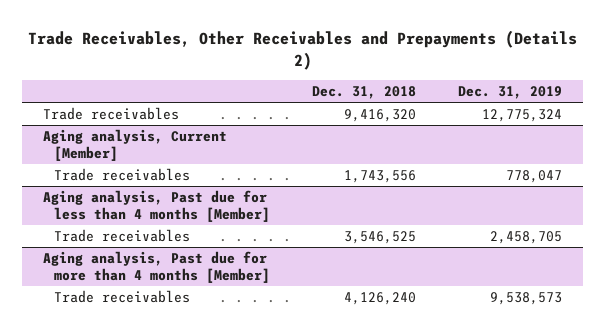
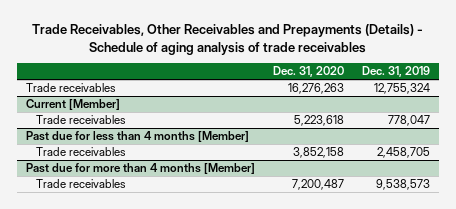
[27,30,577,71] Trade Receivables, Other Receivables and Prepayments (Details 2) -> [32,24,424,56] Trade Receivables, Other Receivables and Prepayments (Details) - Schedule of aging analysis of trade receivables
[312,86,417,100] Dec. 31, 2018 -> none
none -> [273,66,345,78] Dec. 31, 2020
[482,108,563,122] 12,775,324 -> [374,83,431,95] 12,755,324
[43,128,228,162] Aging analysis, Current [Member] -> [25,99,120,111] Current [Member]
[43,189,271,223] Aging analysis, Past due for less than 4 months [Member] -> [25,131,249,143] Past due for less than 4 months [Member]
[43,250,271,284] Aging analysis, Past due for more than 4 months [Member] -> [25,163,255,175] Past due for more than 4 months [Member]

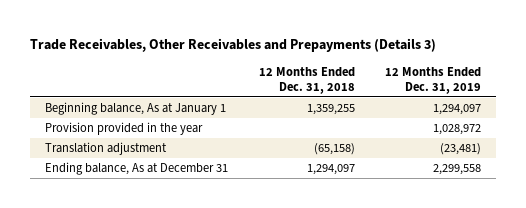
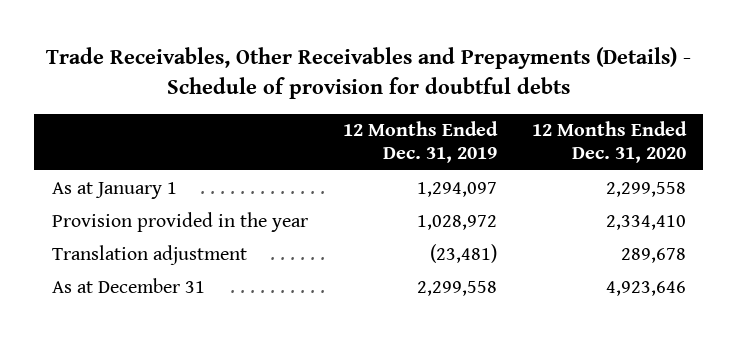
[30,38,437,53] Trade Receivables, Other Receivables and Prepayments (Details 3) -> [45,47,691,100] Trade Receivables, Other Receivables and Prepayments (Details) - Schedule of provision for doubtful debts
[258,66,355,94] 12 Months Ended Dec. 31, 2018 -> none
none -> [531,121,687,164] 12 Months Ended Dec. 31, 2020
[45,101,227,115] Beginning balance, As at January 1 -> [51,181,177,199] As at January 1
[45,161,229,175] Ending balance, As at December 31 -> [51,277,205,293] As at December 31

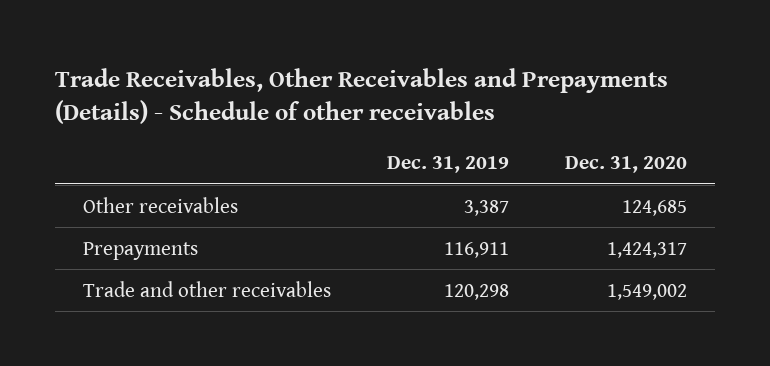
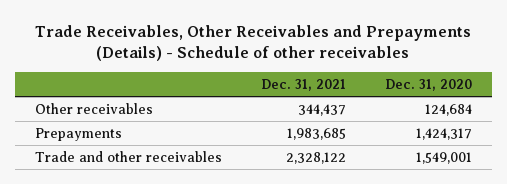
[386,155,509,173] Dec. 31, 2019 -> none
none -> [260,78,346,91] Dec. 31, 2021
[622,199,688,216] 124,685 -> [425,103,473,116] 124,684
[607,283,688,300] 1,549,002 -> [416,151,473,164] 1,549,001

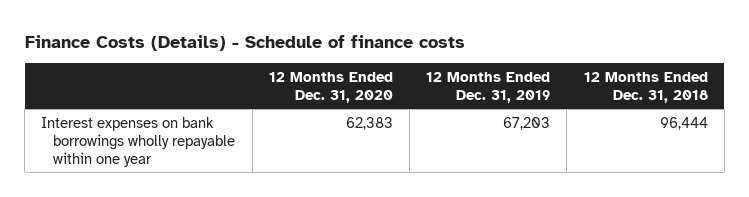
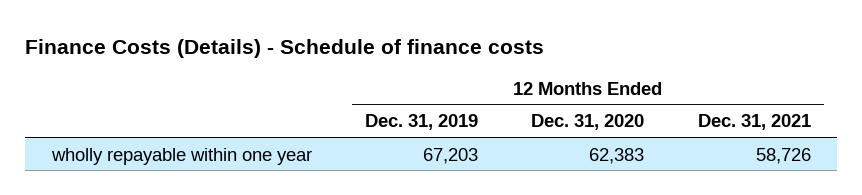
[583,71,708,103] 12 Months Ended Dec. 31, 2018 -> none
none -> [697,114,811,131] Dec. 31, 2021
[41,116,236,167] Interest expenses on bank borrowings wholly repayable within one year -> [50,147,312,165] wholly repayable within one year

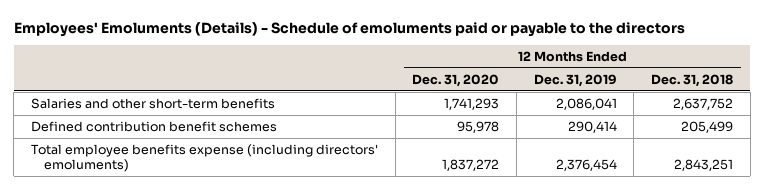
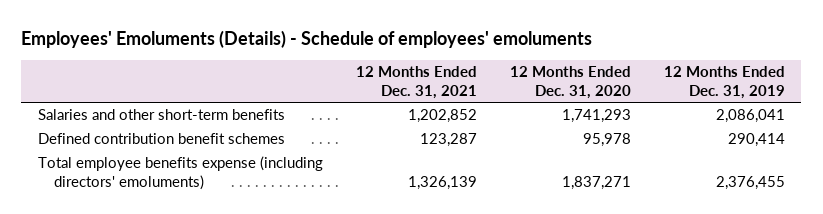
[13,21,685,37] Employees' Emoluments (Details) - Schedule of emoluments paid or payable to the directors -> [21,29,593,48] Employees' Emoluments (Details) - Schedule of employees' emoluments
[650,73,733,87] Dec. 31, 2018 -> none
none -> [355,66,477,99] 12 Months Ended Dec. 31, 2021
[442,158,500,171] 1,837,272 -> [561,175,631,190] 1,837,271
[555,158,617,171] 2,376,454 -> [715,175,785,190] 2,376,455

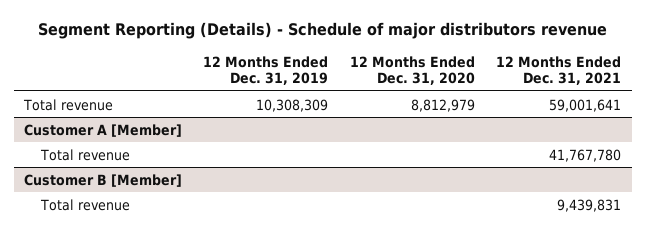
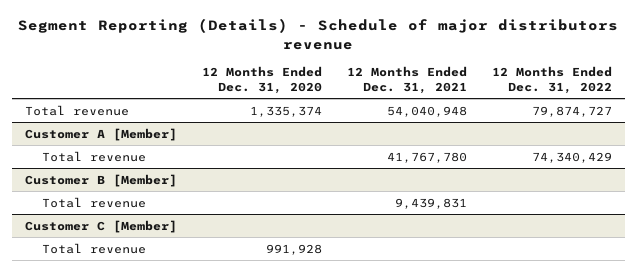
[203,55,329,86] 12 Months Ended Dec. 31, 2019 -> none
none -> [492,65,613,94] 12 Months Ended Dec. 31, 2022
[410,98,475,112] 8,812,979 -> [249,105,322,117] 1,335,374
[549,98,622,112] 59,001,641 -> [387,105,468,117] 54,040,948
none -> [24,219,177,233] Customer C [Member]
none -> [42,242,147,254] Total revenue

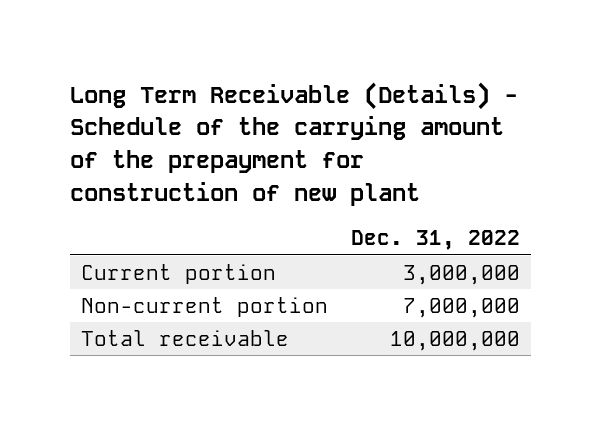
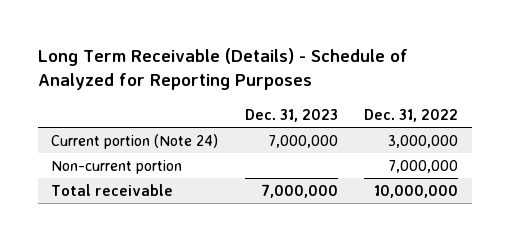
[70,81,519,206] Long Term Receivable (Details) - Schedule of the carrying amount of the prepayment for construction of new plant -> [37,47,408,91] Long Term Receivable (Details) - Schedule of Analyzed for Reporting Purposes
none -> [244,109,338,123] Dec. 31, 2023
[81,263,277,284] Current portion -> [50,133,218,149] Current portion (Note 24)

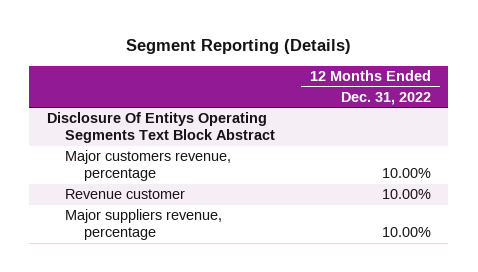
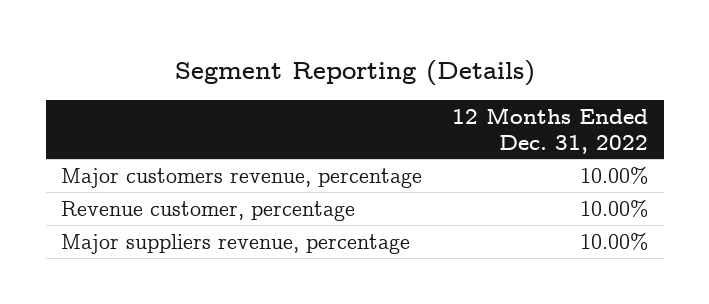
[46,112,276,144] Disclosure Of Entitys Operating Segments Text Block Abstract -> none
[65,189,186,200] Revenue customer -> [60,200,355,221] Revenue customer, percentage

